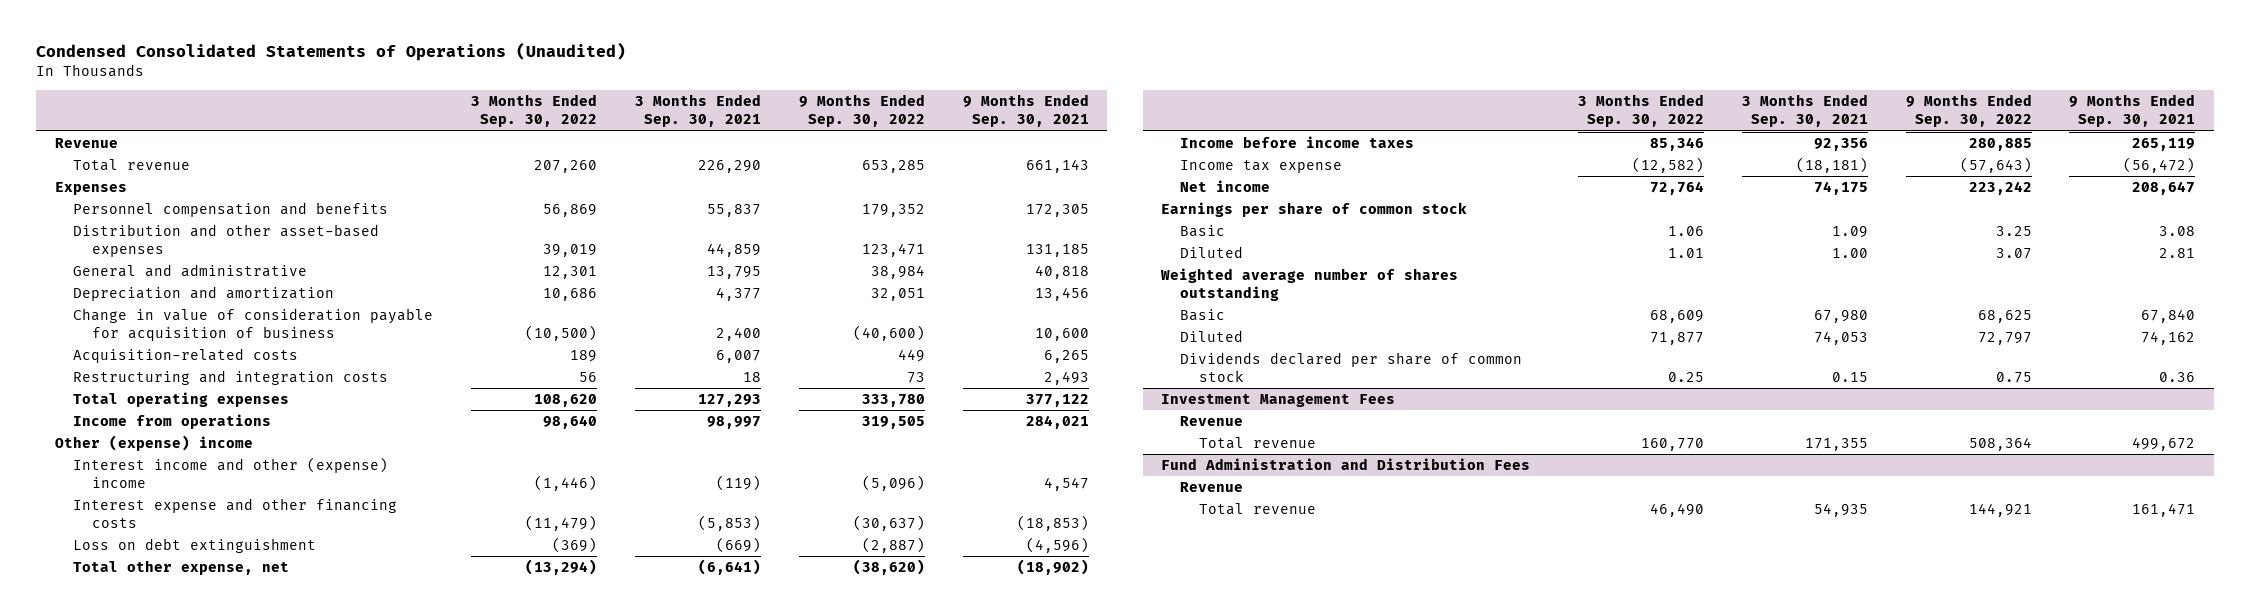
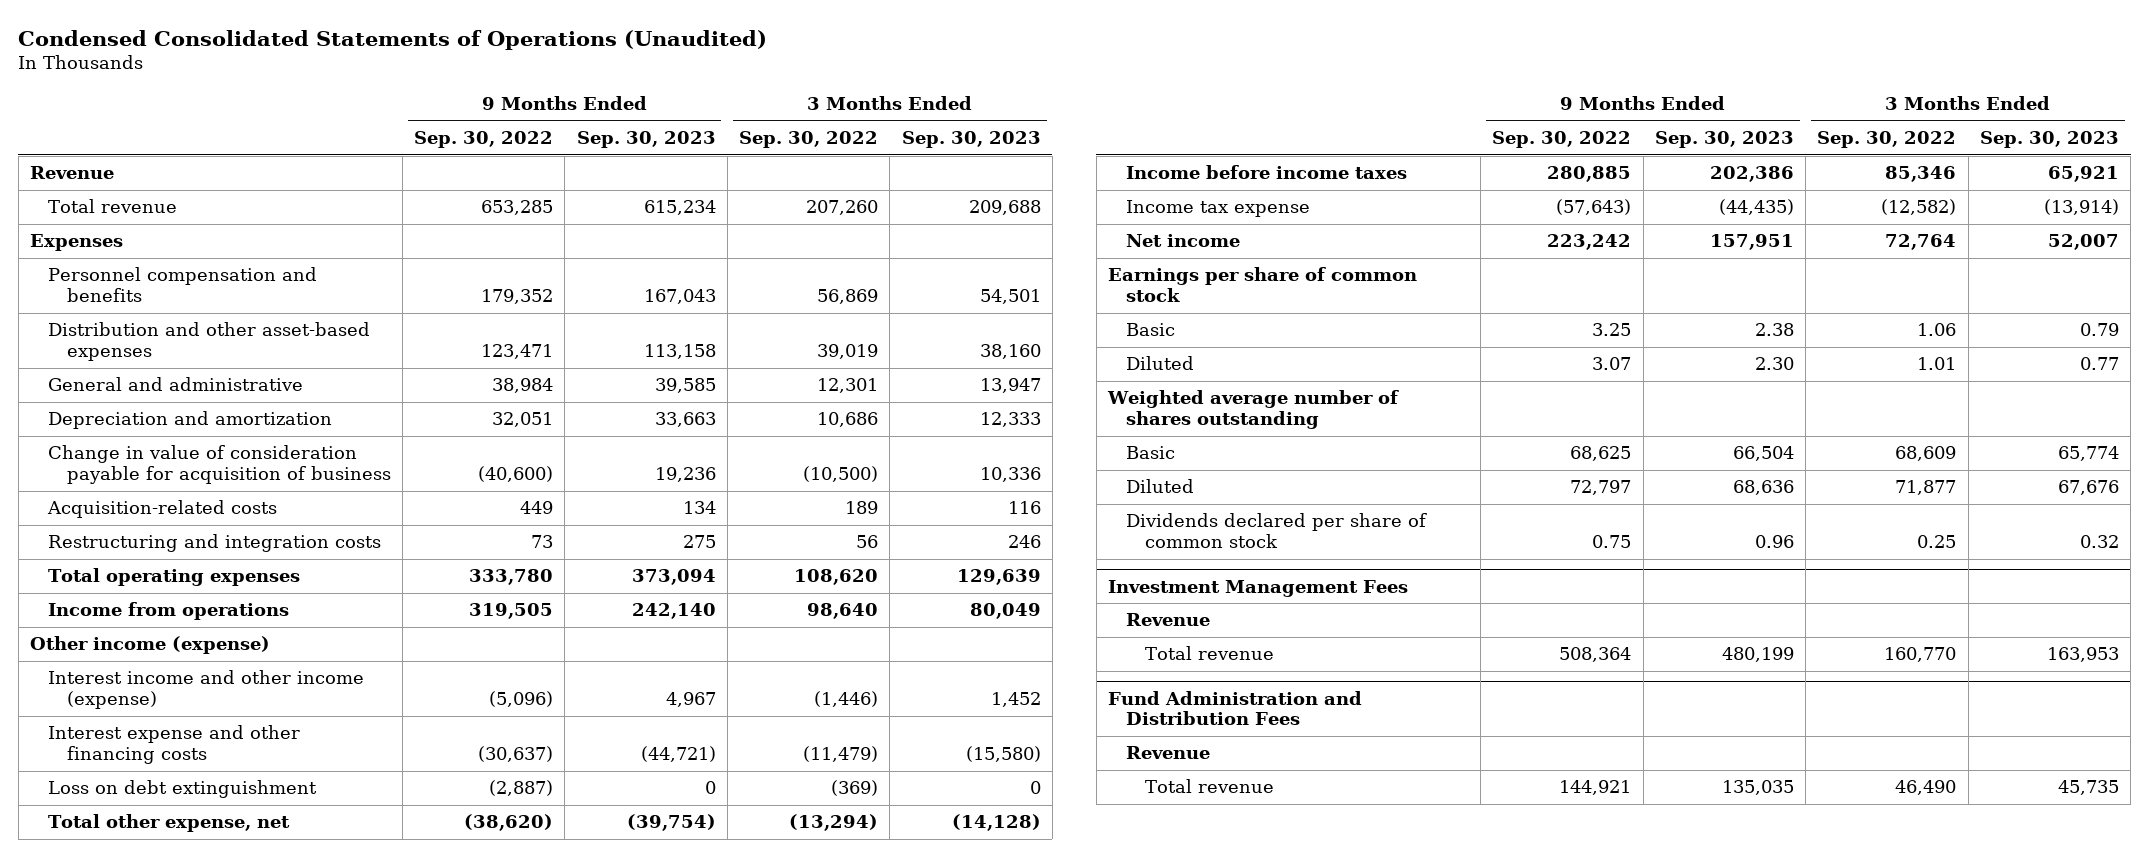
[634,94,761,128] 3 Months Ended Sep. 30, 2021 -> none
[962,94,1089,128] 9 Months Ended Sep. 30, 2021 -> none
none -> [576,131,716,149] Sep. 30, 2023
none -> [901,131,1041,149] Sep. 30, 2023
[54,434,253,451] Other (expense) income -> [30,636,271,655] Other income (expense)
[73,456,389,489] Interest income and other (expense) income -> [48,670,365,710] Interest income and other income (expense)

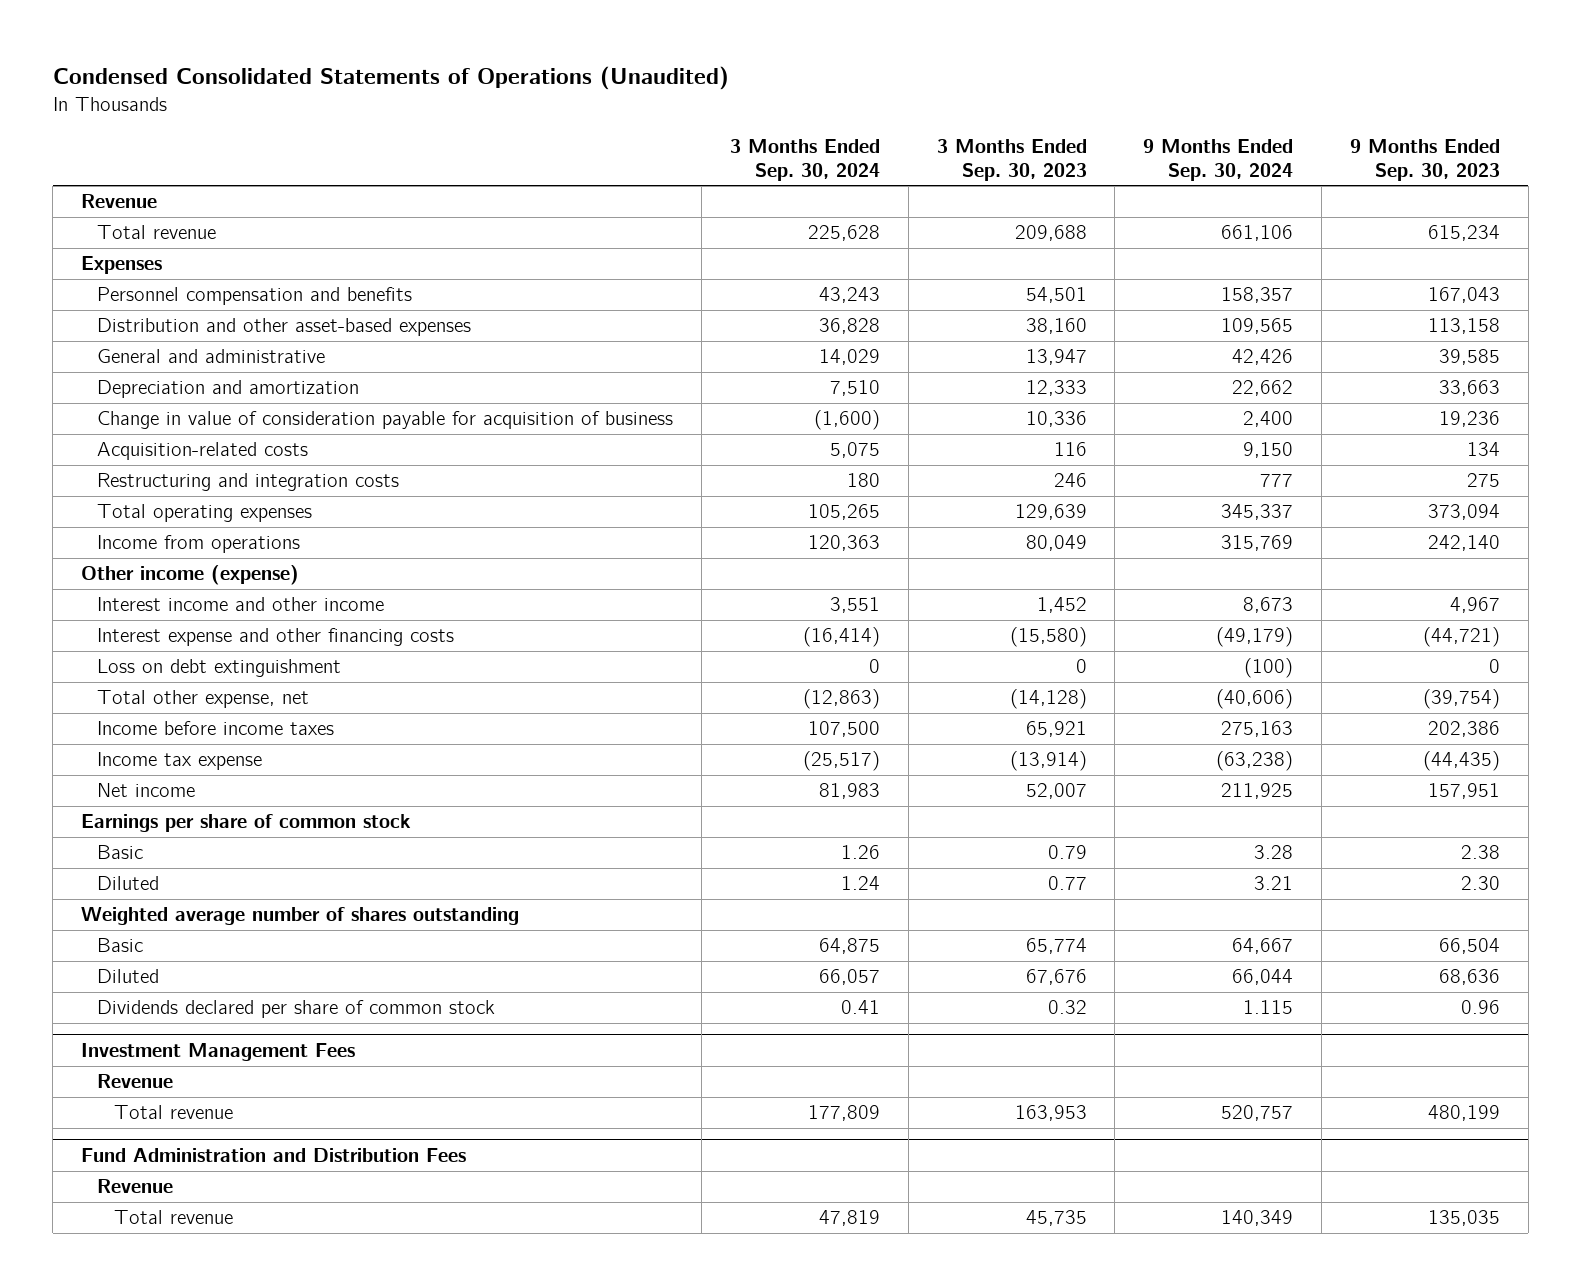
[414,131,554,149] Sep. 30, 2022 -> none
[739,131,879,149] Sep. 30, 2022 -> none
none -> [730,139,881,181] 3 Months Ended Sep. 30, 2024
none -> [1143,139,1294,181] 9 Months Ended Sep. 30, 2024
[48,670,365,710] Interest income and other income (expense) -> [97,597,385,612] Interest income and other income

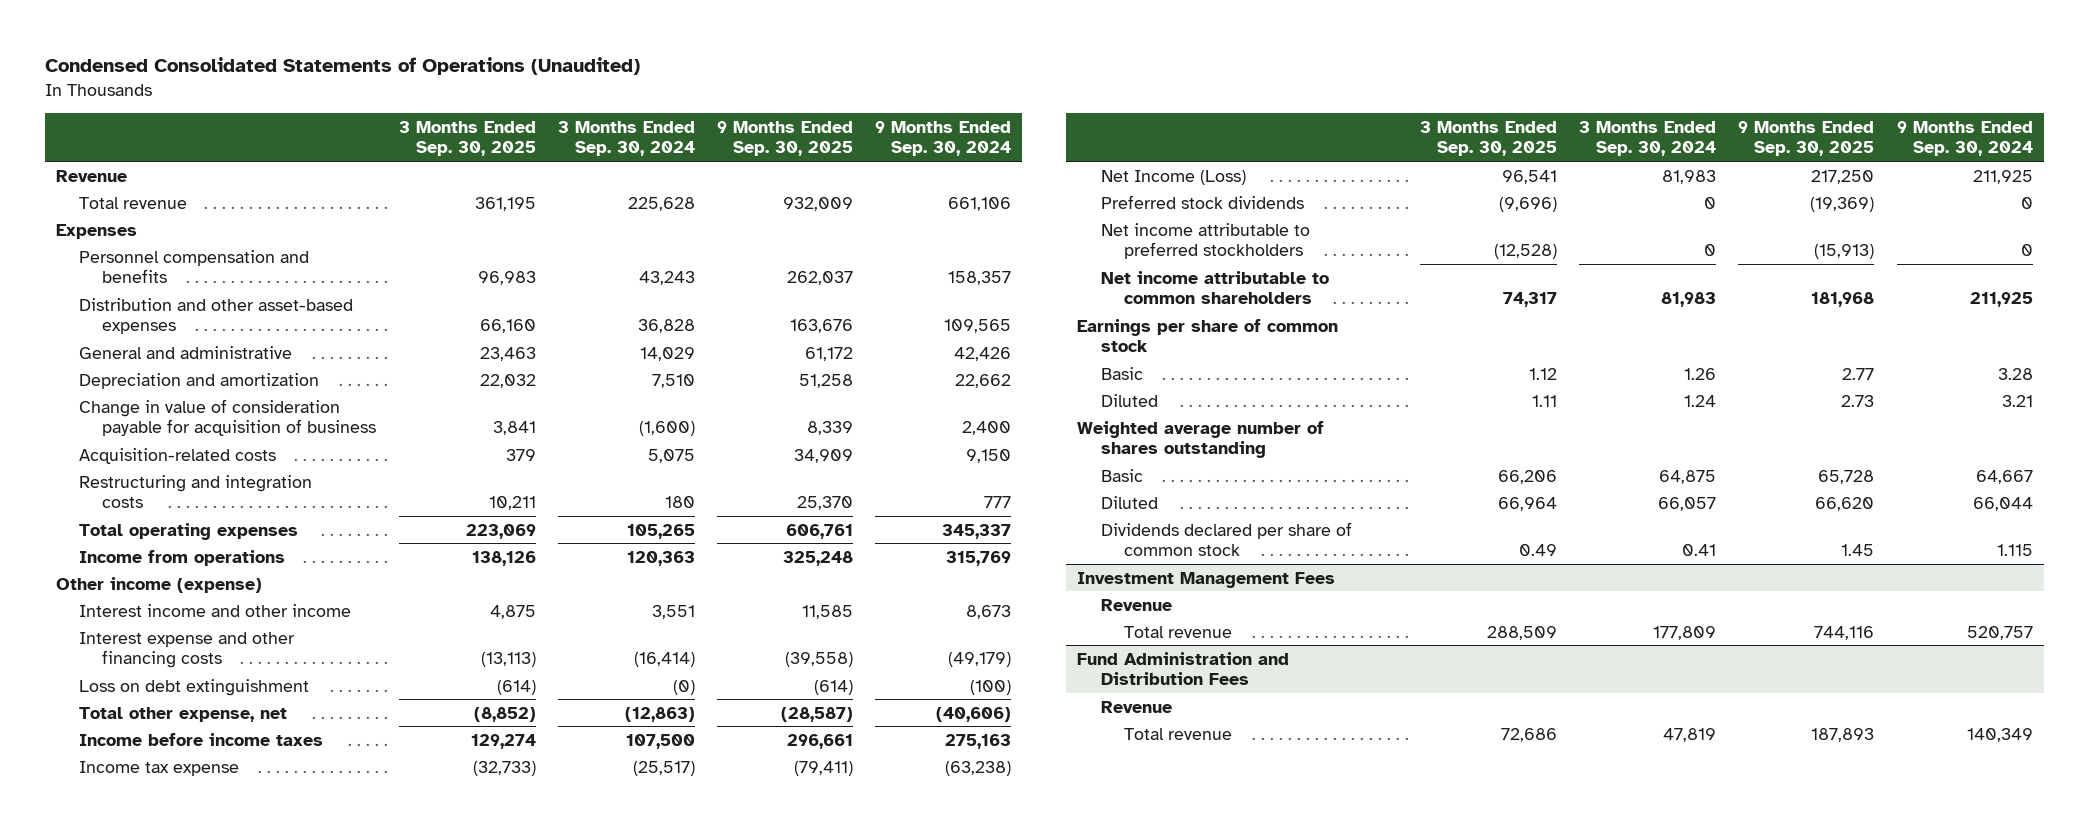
[936,139,1087,181] 3 Months Ended Sep. 30, 2023 -> none
[1349,139,1500,181] 9 Months Ended Sep. 30, 2023 -> none
none -> [398,120,536,157] 3 Months Ended Sep. 30, 2025
none -> [717,120,854,157] 9 Months Ended Sep. 30, 2025
[869,659,881,674] 0 -> [672,679,695,695] (0)
[97,783,196,798] Net income -> [1100,169,1246,185] Net Income (Loss)
none -> [1100,194,1304,209] Preferred stock dividends
none -> [1100,222,1310,260] Net income attributable to preferred stockholders
none -> [1100,270,1329,305] Net income attributable to common shareholders

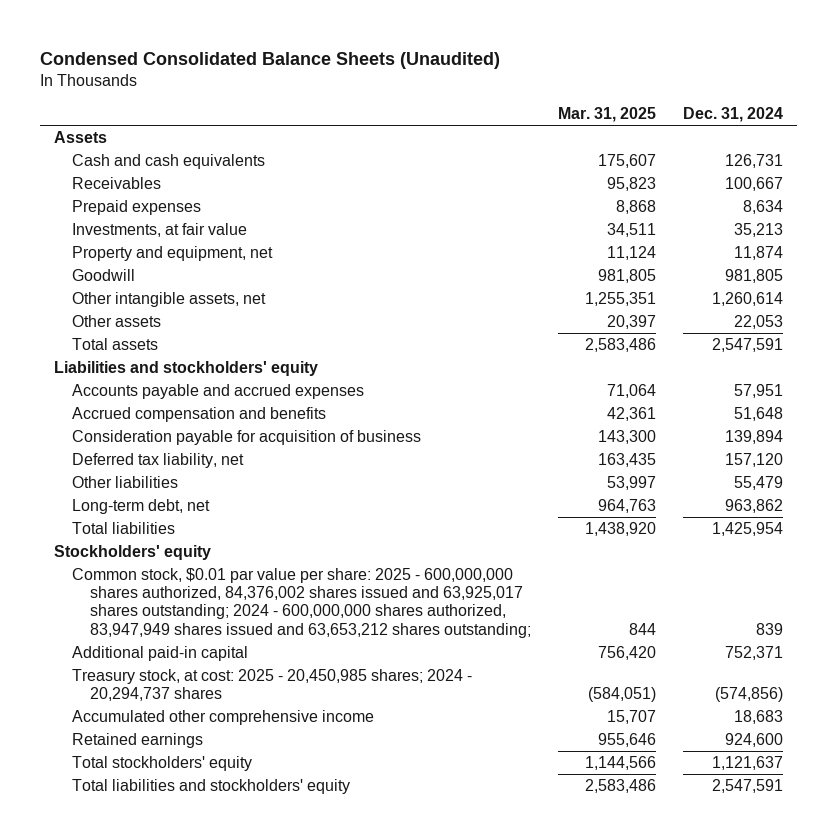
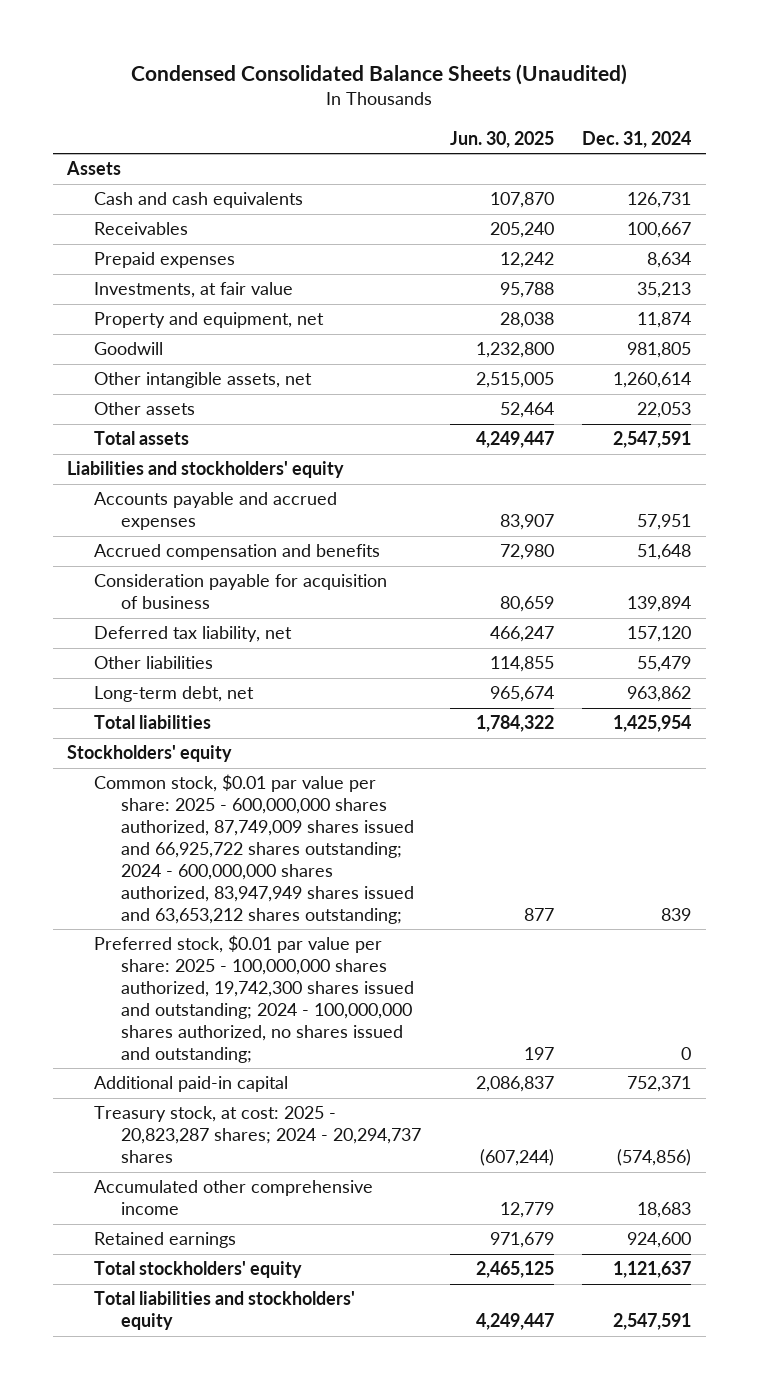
[557,107,656,123] Mar. 31, 2025 -> none
none -> [449,130,554,148] Jun. 30, 2025
[71,567,531,638] Common stock, $0.01 par value per share: 2025 - 600,000,000 shares authorized, 84,376,002 shares issued and 63,925,017 shares outstanding; 2024 - 600,000,000 shares authorized, 83,947,949 shares issued and 63,653,212 shares outstanding; -> [94,774,415,924] Common stock, $0.01 par value per share: 2025 - 600,000,000 shares authorized, 87,749,009 shares issued and 66,925,722 shares outstanding; 2024 - 600,000,000 shares authorized, 83,947,949 shares issued and 63,653,212 shares outstanding;
none -> [94,935,415,1063] Preferred stock, $0.01 par value per share: 2025 - 100,000,000 shares authorized, 19,742,300 shares issued and outstanding; 2024 - 100,000,000 shares authorized, no shares issued and outstanding;
[71,668,472,702] Treasury stock, at cost: 2025 - 20,450,985 shares; 2024 - 20,294,737 shares -> [94,1106,422,1164] Treasury stock, at cost: 2025 - 20,823,287 shares; 2024 - 20,294,737 shares

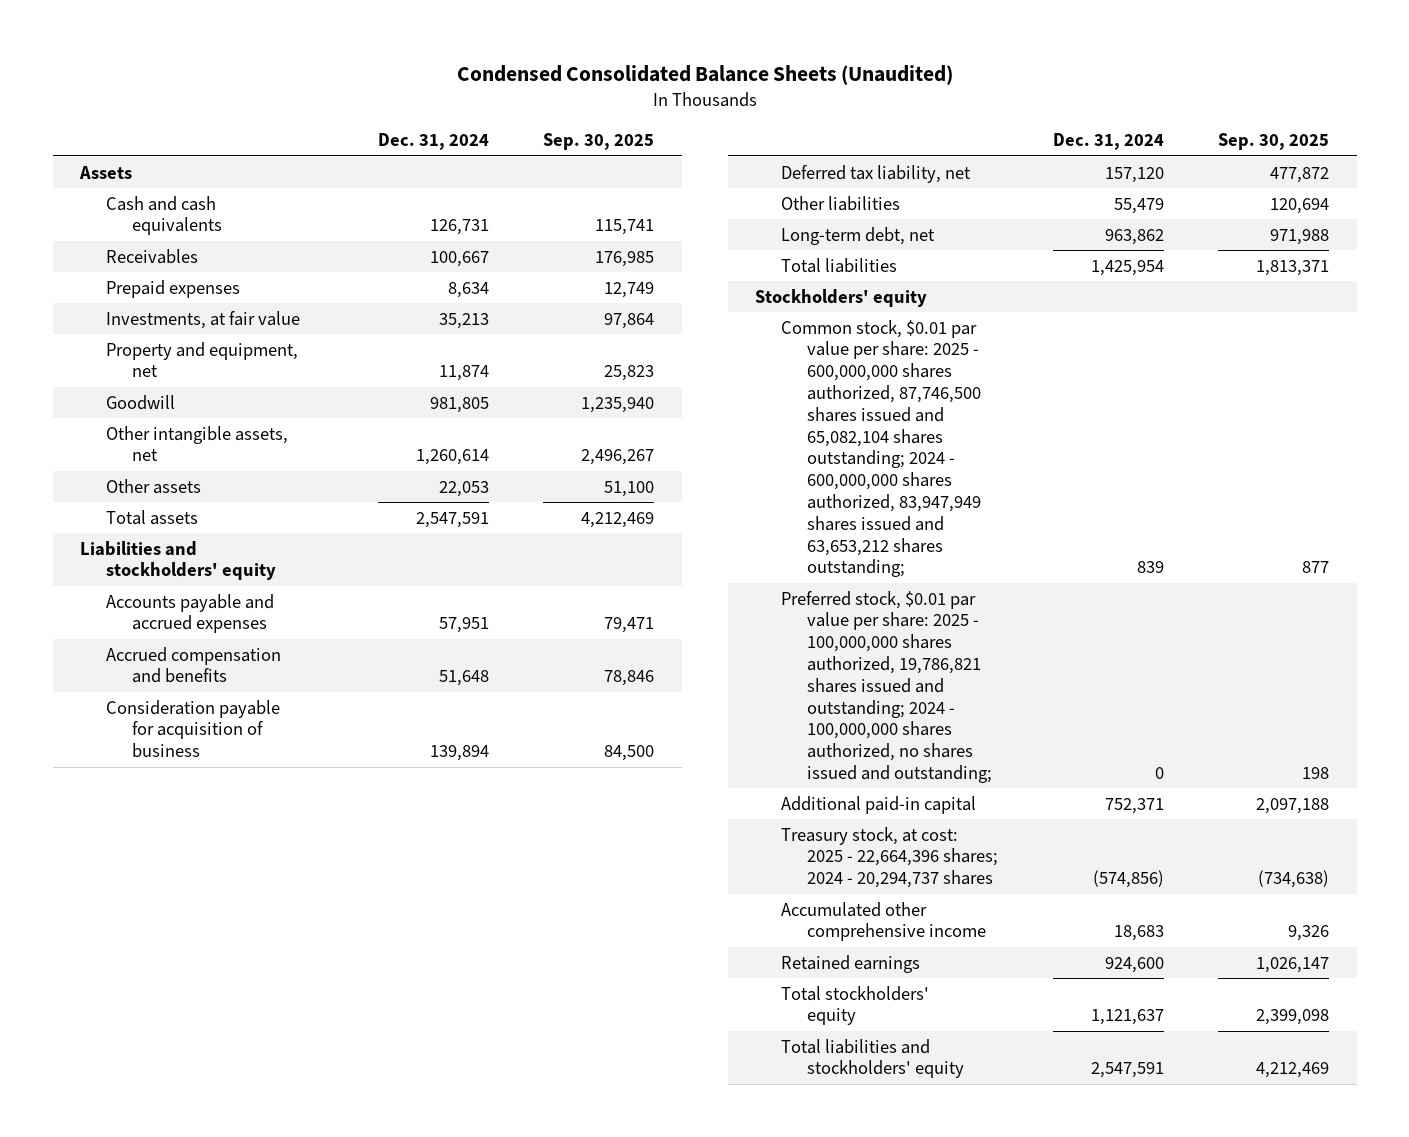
[449,130,554,148] Jun. 30, 2025 -> none
none -> [543,133,655,151] Sep. 30, 2025
[94,774,415,924] Common stock, $0.01 par value per share: 2025 - 600,000,000 shares authorized, 87,749,009 shares issued and 66,925,722 shares outstanding; 2024 - 600,000,000 shares authorized, 83,947,949 shares issued and 63,653,212 shares outstanding; -> [781,319,982,578] Common stock, $0.01 par value per share: 2025 - 600,000,000 shares authorized, 87,746,500 shares issued and 65,082,104 shares outstanding; 2024 - 600,000,000 shares authorized, 83,947,949 shares issued and 63,653,212 shares outstanding;
[94,935,415,1063] Preferred stock, $0.01 par value per share: 2025 - 100,000,000 shares authorized, 19,742,300 shares issued and outstanding; 2024 - 100,000,000 shares authorized, no shares issued and outstanding; -> [781,590,993,783] Preferred stock, $0.01 par value per share: 2025 - 100,000,000 shares authorized, 19,786,821 shares issued and outstanding; 2024 - 100,000,000 shares authorized, no shares issued and outstanding;
[94,1106,422,1164] Treasury stock, at cost: 2025 - 20,823,287 shares; 2024 - 20,294,737 shares -> [781,826,999,889] Treasury stock, at cost: 2025 - 22,664,396 shares; 2024 - 20,294,737 shares

